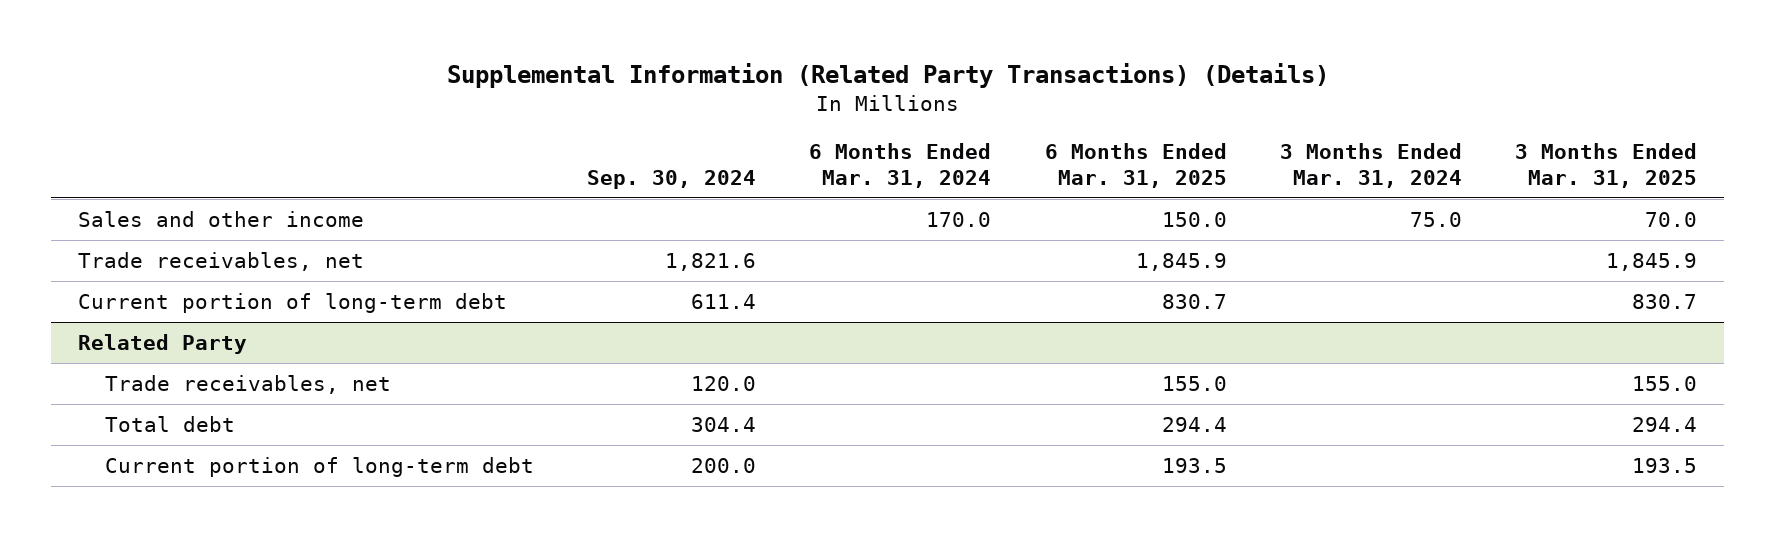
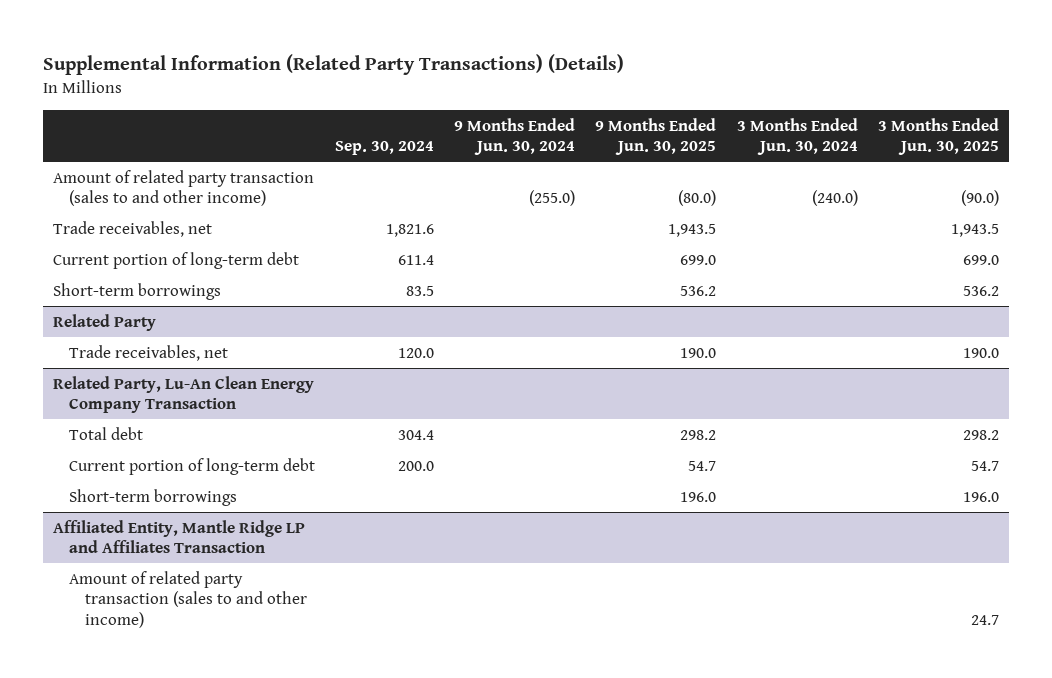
[809,142,992,188] 6 Months Ended Mar. 31, 2024 -> none
[1044,142,1227,188] 6 Months Ended Mar. 31, 2025 -> none
[1280,142,1463,188] 3 Months Ended Mar. 31, 2024 -> none
[1515,142,1698,188] 3 Months Ended Mar. 31, 2025 -> none
none -> [454,117,576,156] 9 Months Ended Jun. 30, 2024
none -> [595,117,717,156] 9 Months Ended Jun. 30, 2025
none -> [736,117,858,156] 3 Months Ended Jun. 30, 2024
none -> [877,117,999,156] 3 Months Ended Jun. 30, 2025
[78,210,365,227] Sales and other income -> [53,169,315,207] Amount of related party transaction (sales to and other income)
none -> [53,282,222,300] Short-term borrowings
none -> [53,375,315,414] Related Party, Lu-An Clean Energy Company Transaction
none -> [69,488,238,506] Short-term borrowings
none -> [53,519,306,554] Affiliated Entity, Mantle Ridge LP and Affiliates Transaction
none -> [69,570,307,628] Amount of related party transaction (sales to and other income)

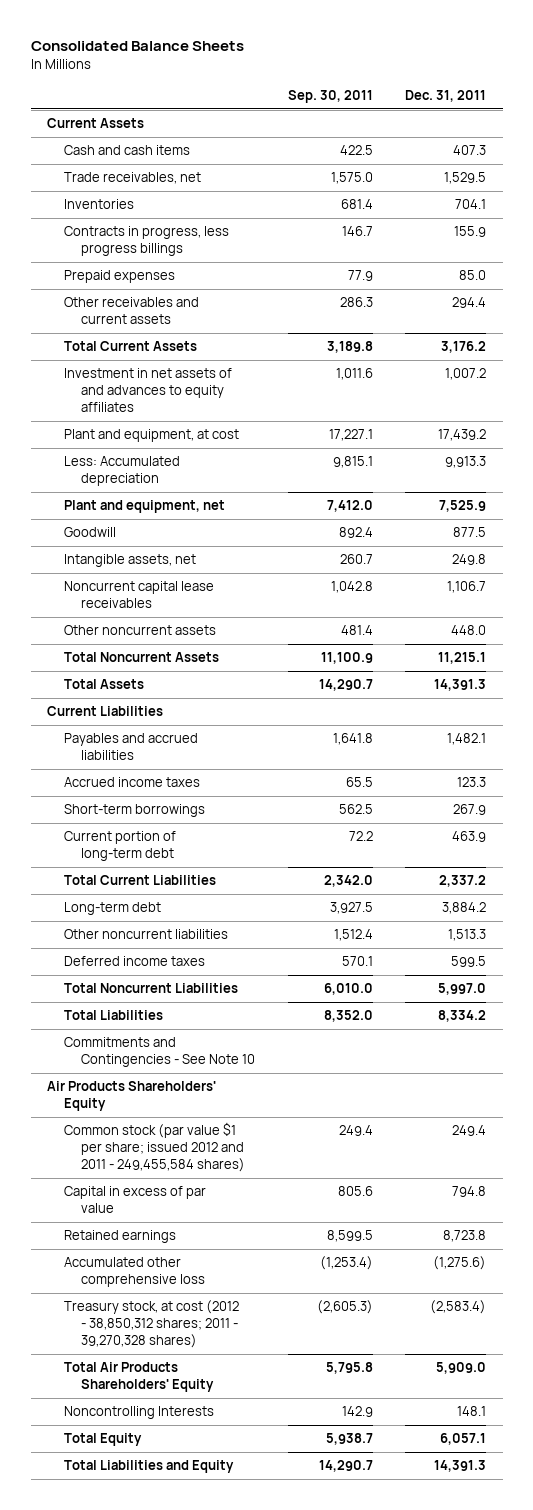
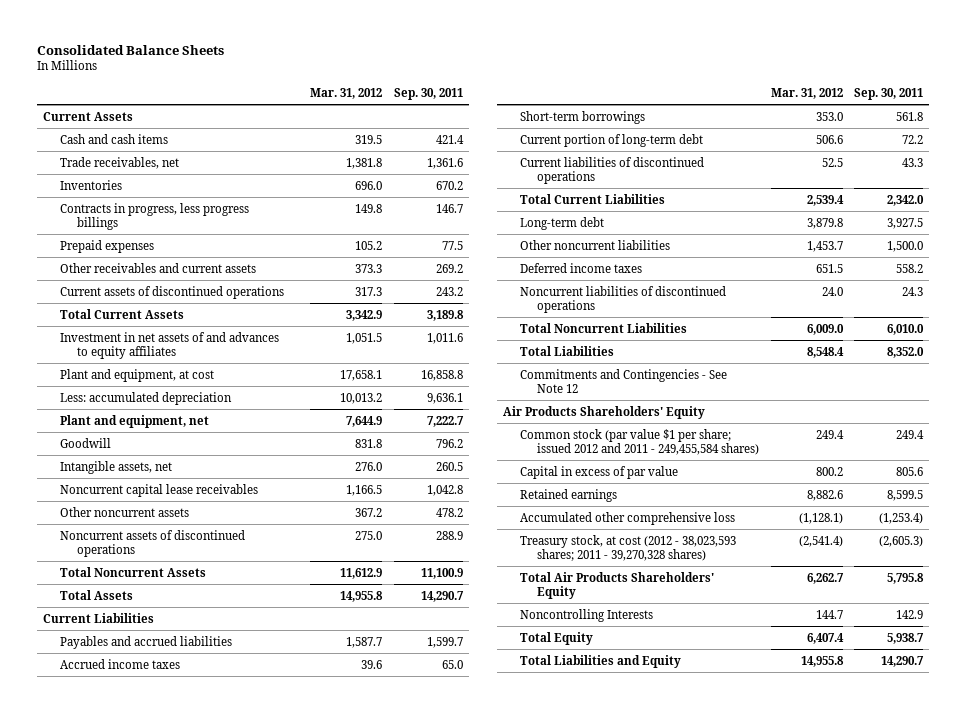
[405,90,487,103] Dec. 31, 2011 -> none
none -> [310,88,383,100] Mar. 31, 2012
[339,145,373,156] 422.5 -> [436,134,465,144] 421.4
[330,172,373,185] 1,575.0 -> [427,157,464,169] 1,361.6
[340,199,373,210] 681.4 -> [436,180,464,190] 670.2
[347,270,373,282] 77.9 -> [442,240,464,250] 77.5
[339,297,373,308] 286.3 -> [436,263,464,273] 269.2
none -> [59,285,284,299] Current assets of discontinued operations
[328,429,373,442] 17,227.1 -> [421,369,464,381] 16,858.8
[64,456,181,487] Less: Accumulated depreciation -> [59,391,232,405] Less: accumulated depreciation
[332,456,373,469] 9,815.1 -> [427,392,464,404] 9,636.1
[326,500,373,513] 7,412.0 -> [427,415,465,427] 7,222.7
[338,527,373,539] 892.4 -> [436,438,464,448] 796.2
[339,554,373,565] 260.7 -> [436,461,464,471] 260.5
[340,625,373,636] 481.4 -> [436,507,464,517] 478.2
none -> [59,529,245,557] Noncurrent assets of discontinued operations
[332,733,373,746] 1,641.8 -> [427,636,464,648] 1,599.7
[345,777,373,788] 65.5 -> [442,659,464,669] 65.0
[338,804,373,815] 562.5 -> [896,111,924,121] 561.8
none -> [520,156,705,184] Current liabilities of discontinued operations
[333,929,373,942] 1,512.4 -> [887,240,924,252] 1,500.0
[341,956,373,967] 570.1 -> [896,263,924,273] 558.2
none -> [520,285,727,313] Noncurrent liabilities of discontinued operations
[64,1037,255,1068] Commitments and Contingencies - See Note 10 -> [520,368,728,393] Commitments and Contingencies - See Note 12
[64,1300,240,1348] Treasury stock, at cost (2012 - 38,850,312 shares; 2011 - 39,270,328 shares) -> [520,534,737,561] Treasury stock, at cost (2012 - 38,023,593 shares; 2011 - 39,270,328 shares)

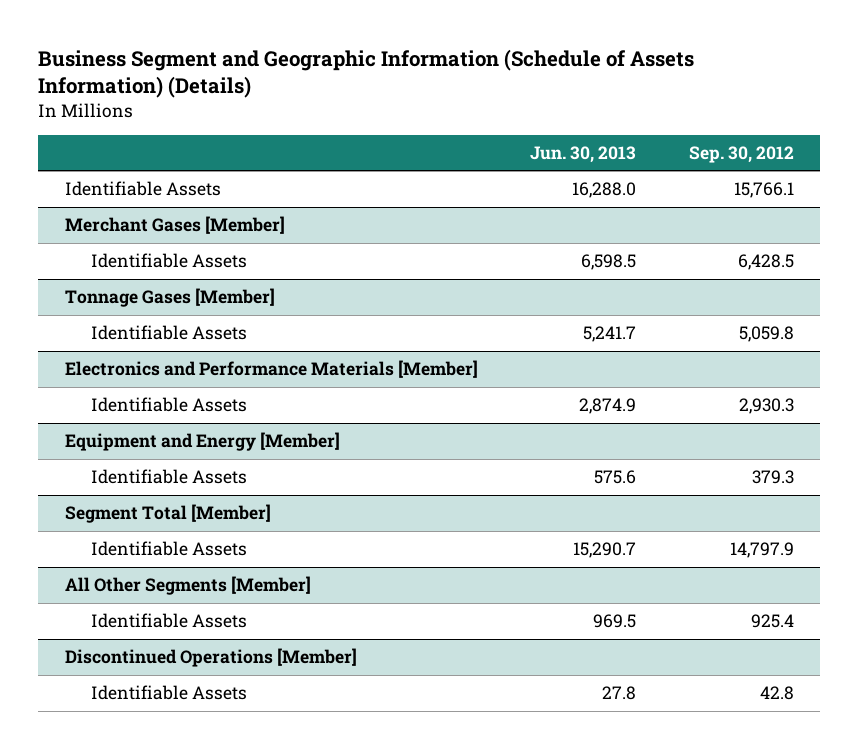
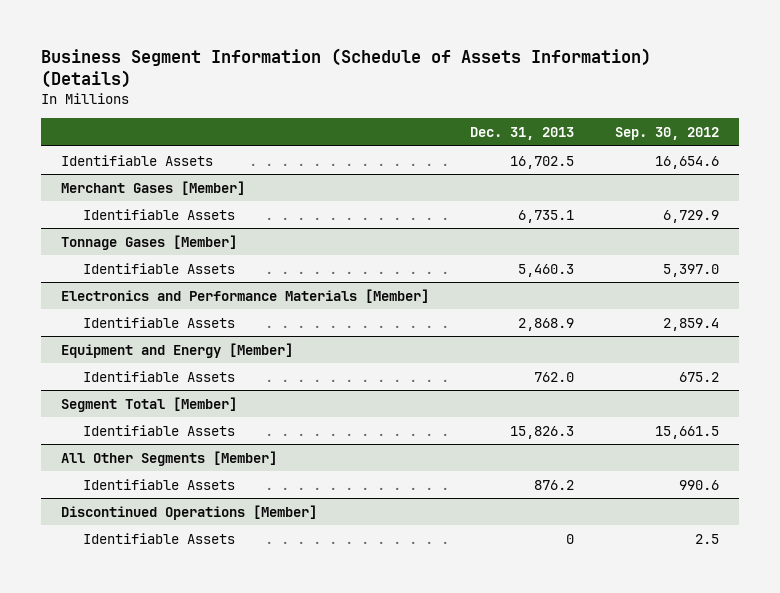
[38,48,695,99] Business Segment and Geographic Information (Schedule of Assets Information) (Details) -> [40,47,651,88] Business Segment Information (Schedule of Assets Information) (Details)
[530,145,637,163] Jun. 30, 2013 -> none
none -> [469,127,574,141] Dec. 31, 2013
[733,182,794,199] 15,766.1 -> [654,155,719,169] 16,654.6
[737,254,794,271] 6,428.5 -> [662,209,719,223] 6,729.9
[738,326,794,343] 5,059.8 -> [662,263,719,277] 5,397.0
[738,398,794,415] 2,930.3 -> [662,317,719,331] 2,859.4
[751,470,794,485] 379.3 -> [678,371,719,382] 675.2
[729,542,794,559] 14,797.9 -> [654,425,719,439] 15,661.5
[750,614,794,629] 925.4 -> [678,479,719,490] 990.6
[759,686,794,701] 42.8 -> [694,533,719,544] 2.5

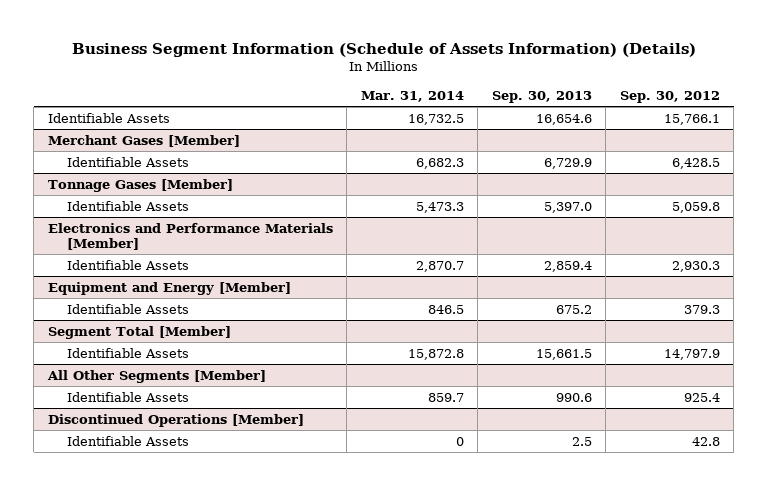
[469,127,574,141] Dec. 31, 2013 -> none
none -> [360,91,464,103] Mar. 31, 2014
none -> [491,91,592,104] Sep. 30, 2013
[654,155,719,169] 16,654.6 -> [663,113,720,125] 15,766.1
[662,209,719,223] 6,729.9 -> [671,157,720,169] 6,428.5
[662,263,719,277] 5,397.0 -> [671,201,720,213] 5,059.8
[662,317,719,331] 2,859.4 -> [671,260,720,272] 2,930.3
[678,371,719,382] 675.2 -> [683,304,720,314] 379.3
[654,425,719,439] 15,661.5 -> [663,348,720,360] 14,797.9
[678,479,719,490] 990.6 -> [683,392,720,402] 925.4
[694,533,719,544] 2.5 -> [691,436,720,446] 42.8

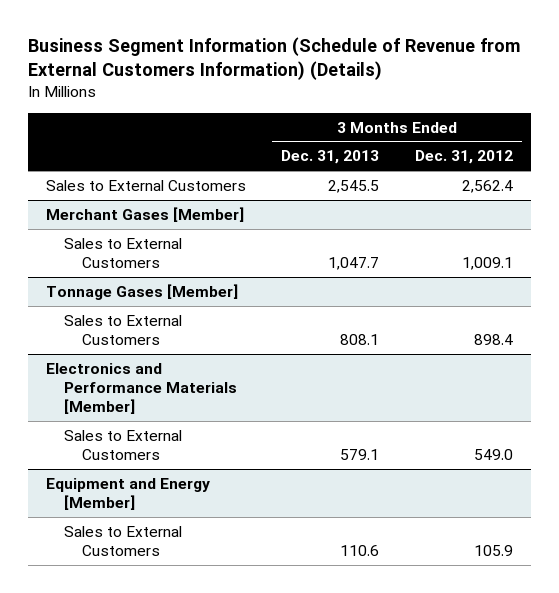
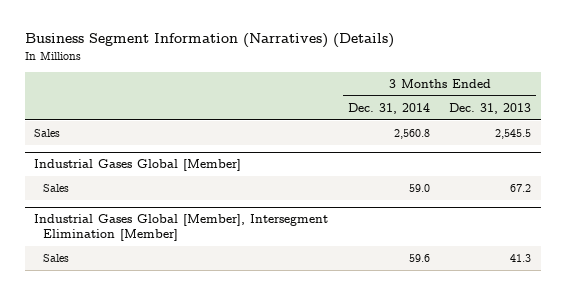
[27,36,520,81] Business Segment Information (Schedule of Revenue from External Customers Information) (Details) -> [24,33,394,49] Business Segment Information (Narratives) (Details)
[415,150,514,165] Dec. 31, 2012 -> none
none -> [347,102,430,114] Dec. 31, 2014
[45,206,244,222] Merchant Gases [Member] -> none
[45,283,238,300] Tonnage Gases [Member] -> none
[45,362,237,415] Electronics and Performance Materials [Member] -> none
[63,429,182,461] Sales to External Customers -> none
[45,477,210,511] Equipment and Energy [Member] -> none
[63,525,182,557] Sales to External Customers -> none
[45,179,246,191] Sales to External Customers -> [34,129,61,138] Sales
none -> [34,159,242,172] Industrial Gases Global [Member]
[63,237,182,269] Sales to External Customers -> [43,184,70,193] Sales
[328,257,380,271] 1,047.7 -> [510,184,532,193] 67.2
none -> [34,214,329,241] Industrial Gases Global [Member], Intersegment Elimination [Member]
[63,314,182,346] Sales to External Customers -> [43,254,70,263] Sales
[340,334,380,346] 808.1 -> [510,254,532,263] 41.3

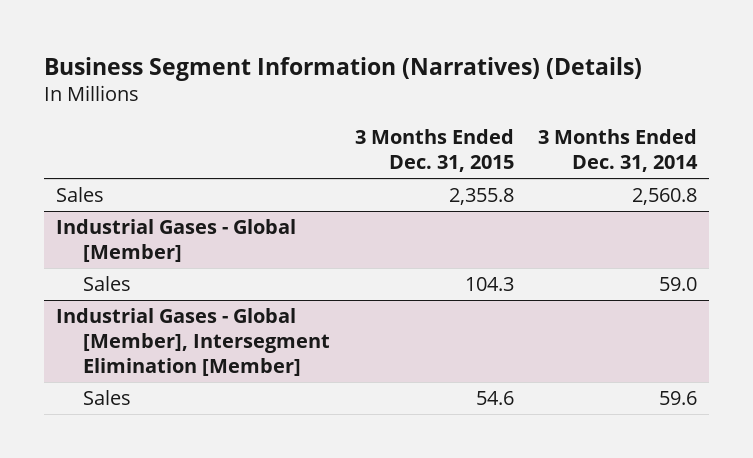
[449,102,532,114] Dec. 31, 2013 -> none
none -> [354,129,514,173] 3 Months Ended Dec. 31, 2015
[34,159,242,172] Industrial Gases Global [Member] -> [55,219,296,263] Industrial Gases - Global [Member]
[34,214,329,241] Industrial Gases Global [Member], Intersegment Elimination [Member] -> [55,308,331,377] Industrial Gases - Global [Member], Intersegment Elimination [Member]

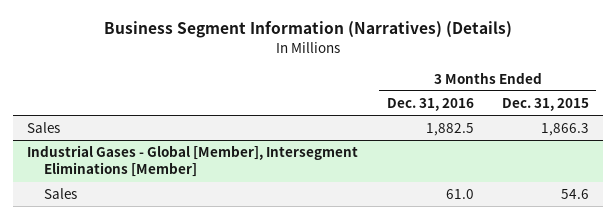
[538,129,699,173] 3 Months Ended Dec. 31, 2014 -> none
none -> [386,98,474,112] Dec. 31, 2016
[55,219,296,263] Industrial Gases - Global [Member] -> none
[83,276,132,292] Sales -> none
[448,188,514,206] 2,355.8 -> [540,123,589,137] 1,866.3
[55,308,331,377] Industrial Gases - Global [Member], Intersegment Elimination [Member] -> [27,145,359,178] Industrial Gases - Global [Member], Intersegment Eliminations [Member]

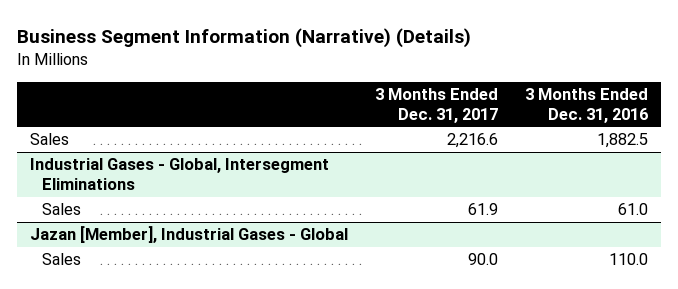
[104,21,513,39] Business Segment Information (Narratives) (Details) -> [16,27,471,48] Business Segment Information (Narrative) (Details)
[501,98,589,112] Dec. 31, 2015 -> none
none -> [374,87,498,123] 3 Months Ended Dec. 31, 2017
[27,145,359,178] Industrial Gases - Global [Member], Intersegment Eliminations [Member] -> [30,158,330,191] Industrial Gases - Global, Intersegment Eliminations
none -> [30,226,349,244] Jazan [Member], Industrial Gases - Global
none -> [41,253,81,266] Sales

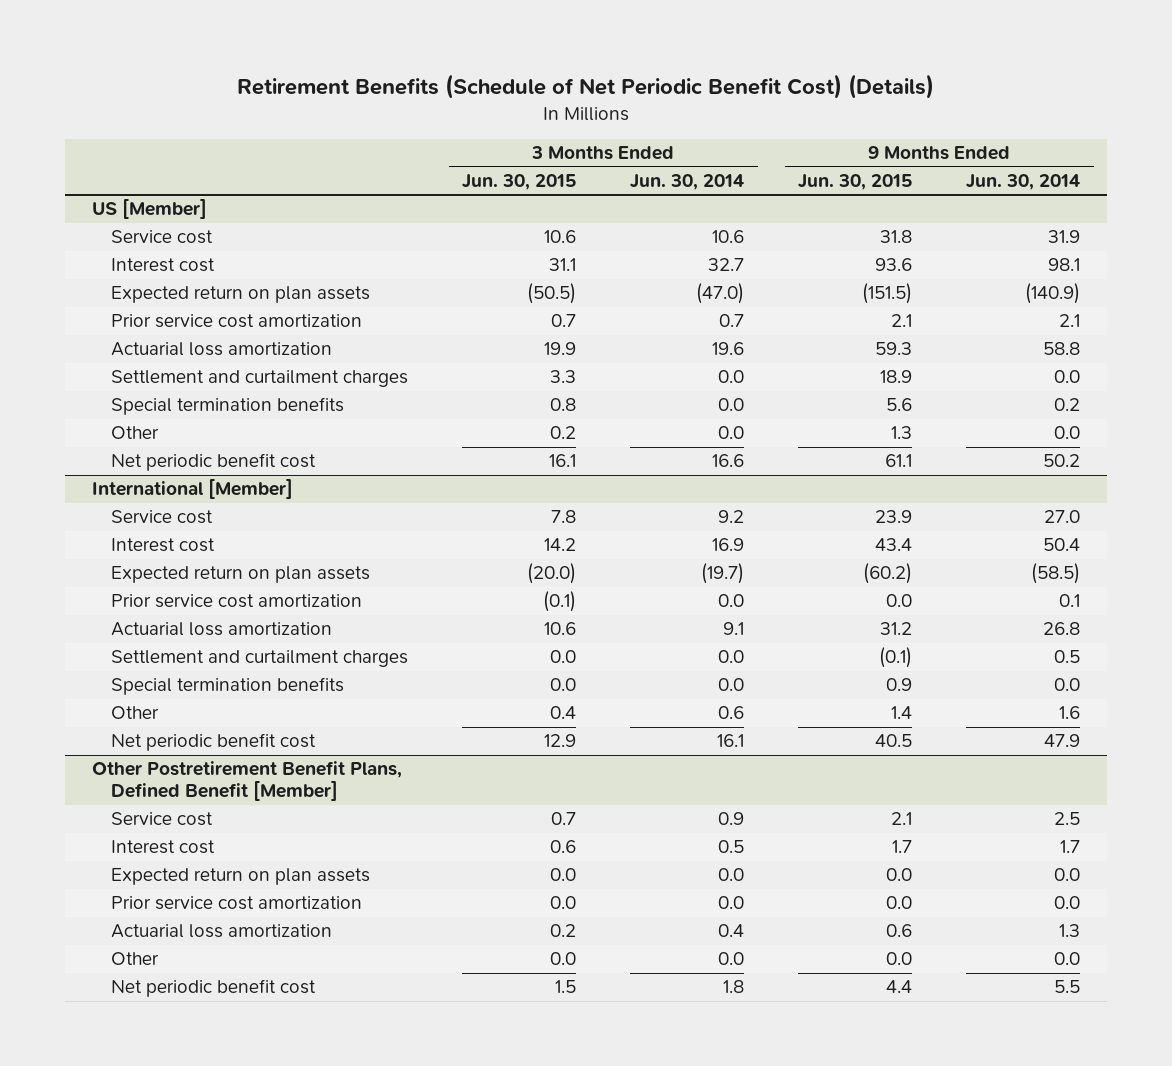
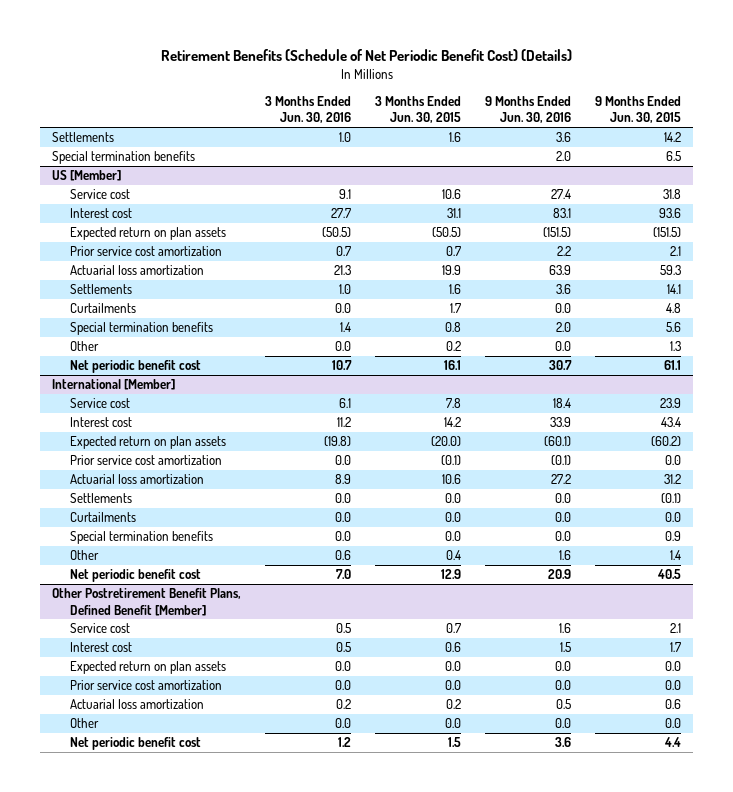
[630,173,745,190] Jun. 30, 2014 -> none
[966,173,1081,190] Jun. 30, 2014 -> none
none -> [265,96,352,124] 3 Months Ended Jun. 30, 2016
none -> [485,96,572,124] 9 Months Ended Jun. 30, 2016
none -> [52,132,115,143] Settlements
none -> [52,151,196,165] Special termination benefits
[111,370,409,388] Settlement and curtailment charges -> none
none -> [70,284,133,295] Settlements
none -> [70,303,137,314] Curtailments
[111,650,409,668] Settlement and curtailment charges -> none
none -> [70,493,133,504] Settlements
none -> [70,512,137,523] Curtailments

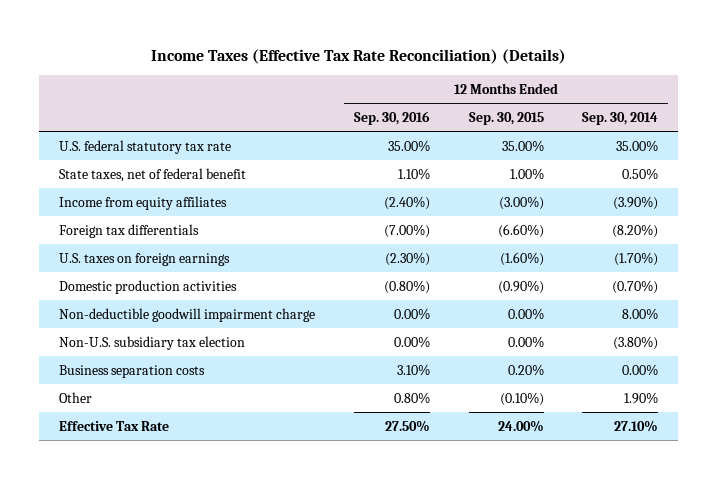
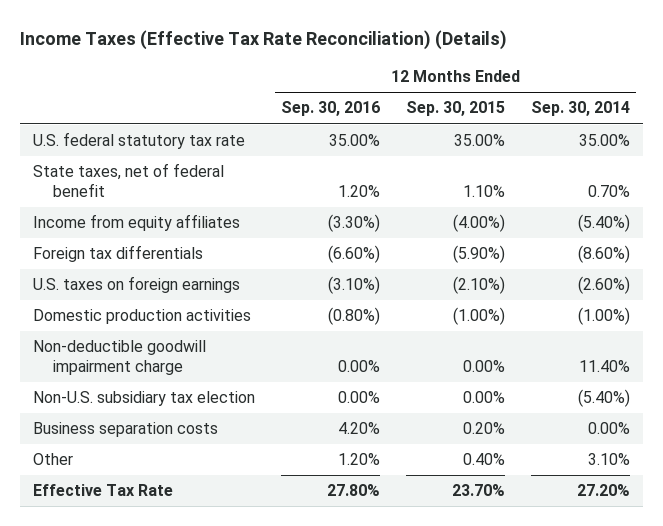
[397,167,430,180] 1.10% -> [338,184,381,197] 1.20%
[509,167,544,180] 1.00% -> [463,184,506,197] 1.10%
[622,167,659,180] 0.50% -> [587,184,630,197] 0.70%
[383,195,430,210] (2.40%) -> [328,214,381,233] (3.30%)
[498,195,544,210] (3.00%) -> [453,214,506,233] (4.00%)
[613,195,659,210] (3.90%) -> [577,214,630,233] (5.40%)
[383,223,430,238] (7.00%) -> [328,245,381,264] (6.60%)
[497,223,544,238] (6.60%) -> [453,245,506,264] (5.90%)
[612,223,659,238] (8.20%) -> [577,245,630,264] (8.60%)
[384,251,430,266] (2.30%) -> [328,276,381,295] (3.10%)
[499,251,544,266] (1.60%) -> [453,276,506,295] (2.10%)
[614,251,659,266] (1.70%) -> [577,276,630,295] (2.60%)
[497,279,544,294] (0.90%) -> [453,307,506,326] (1.00%)
[612,279,659,294] (0.70%) -> [577,307,630,326] (1.00%)
[622,307,659,320] 8.00% -> [578,359,630,372] 11.40%
[613,335,659,350] (3.80%) -> [577,389,630,408] (5.40%)
[396,363,430,376] 3.10% -> [338,422,381,435] 4.20%
[393,391,430,404] 0.80% -> [338,453,381,466] 1.20%
[499,391,544,406] (0.10%) -> [463,453,506,466] 0.40%
[624,391,659,404] 1.90% -> [587,453,630,466] 3.10%
[384,419,430,432] 27.50% -> [327,484,381,497] 27.80%
[497,419,544,432] 24.00% -> [452,484,506,497] 23.70%
[614,419,659,432] 27.10% -> [576,484,630,497] 27.20%

